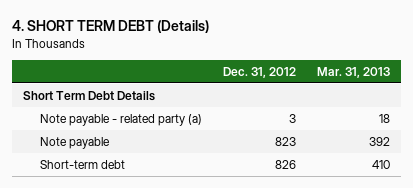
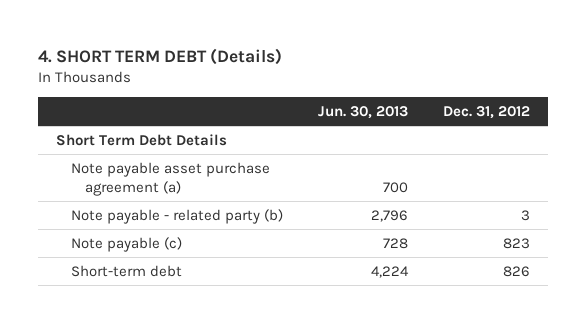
[317,66,391,78] Mar. 31, 2013 -> none
none -> [318,106,409,120] Jun. 30, 2013
none -> [70,161,270,197] Note payable asset purchase agreement (a)
[39,113,202,126] Note payable - related party (a) -> [70,208,283,224] Note payable - related party (b)
[39,136,110,149] Note payable -> [70,236,182,252] Note payable (c)

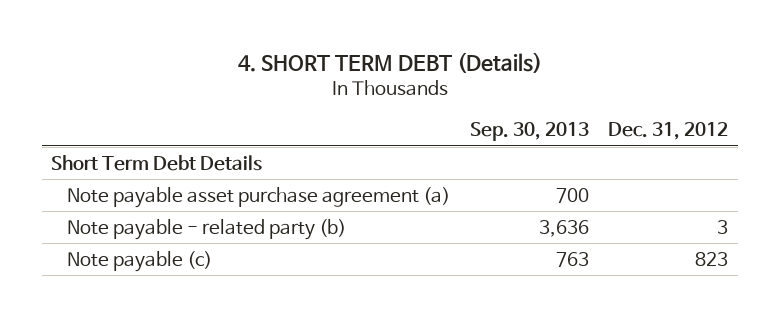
[318,106,409,120] Jun. 30, 2013 -> none
none -> [469,122,589,142] Sep. 30, 2013
[70,264,182,277] Short-term debt -> none

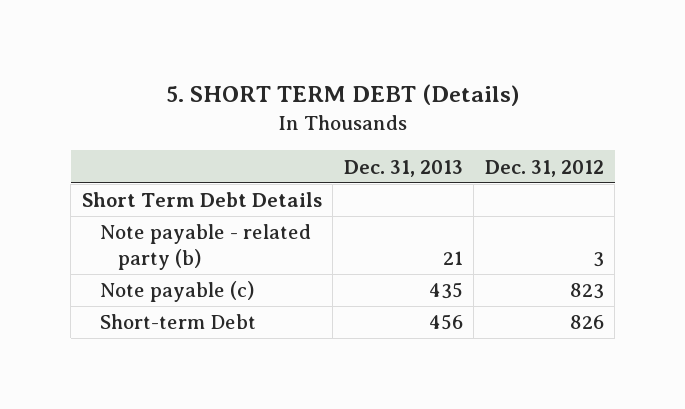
[237,52,542,74] 4. SHORT TERM DEBT (Details) -> [165,84,519,107] 5. SHORT TERM DEBT (Details)
[469,122,589,142] Sep. 30, 2013 -> none
none -> [343,159,463,177] Dec. 31, 2013
[67,186,451,208] Note payable asset purchase agreement (a) -> none
none -> [99,314,256,330] Short-term Debt

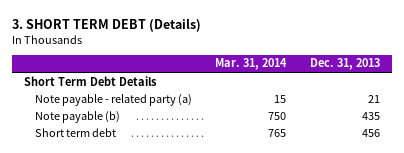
[165,84,519,107] 5. SHORT TERM DEBT (Details) -> [12,18,202,33] 3. SHORT TERM DEBT (Details)
[484,159,604,177] Dec. 31, 2012 -> none
none -> [215,58,288,71] Mar. 31, 2014
[99,224,311,271] Note payable - related party (b) -> [34,93,192,106] Note payable - related party (a)
[99,281,254,303] Note payable (c) -> [34,110,120,123] Note payable (b)
[99,314,256,330] Short-term Debt -> [34,127,116,137] Short term debt

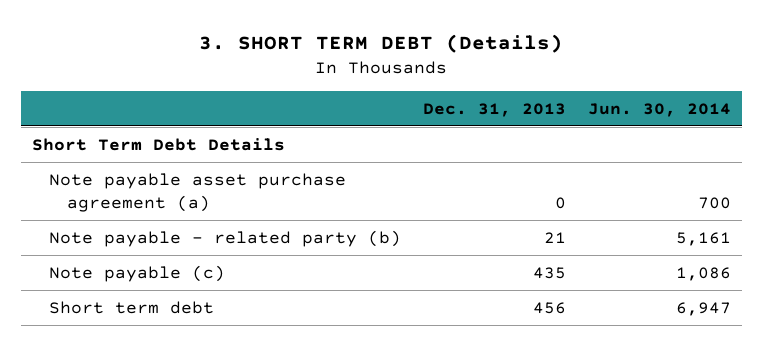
[215,58,288,71] Mar. 31, 2014 -> none
none -> [588,102,732,117] Jun. 30, 2014
none -> [49,172,347,212] Note payable asset purchase agreement (a)
[34,93,192,106] Note payable - related party (a) -> [49,229,402,247] Note payable - related party (b)
[34,110,120,123] Note payable (b) -> [49,264,226,282] Note payable (c)

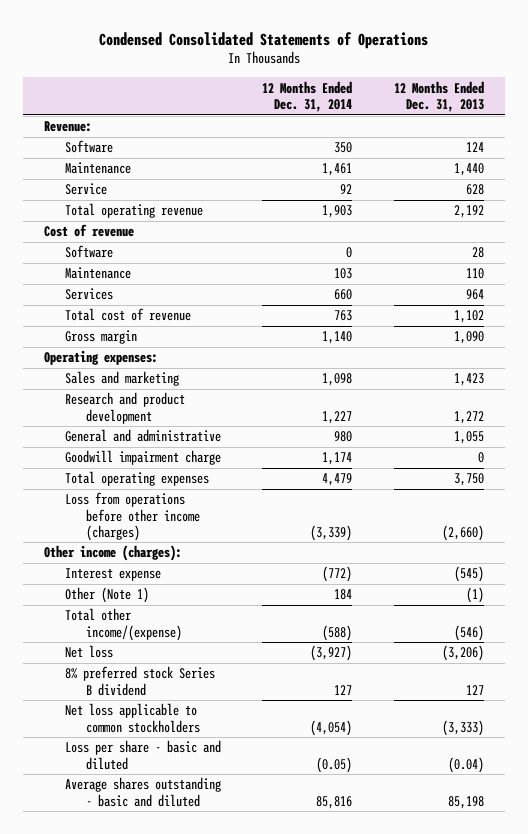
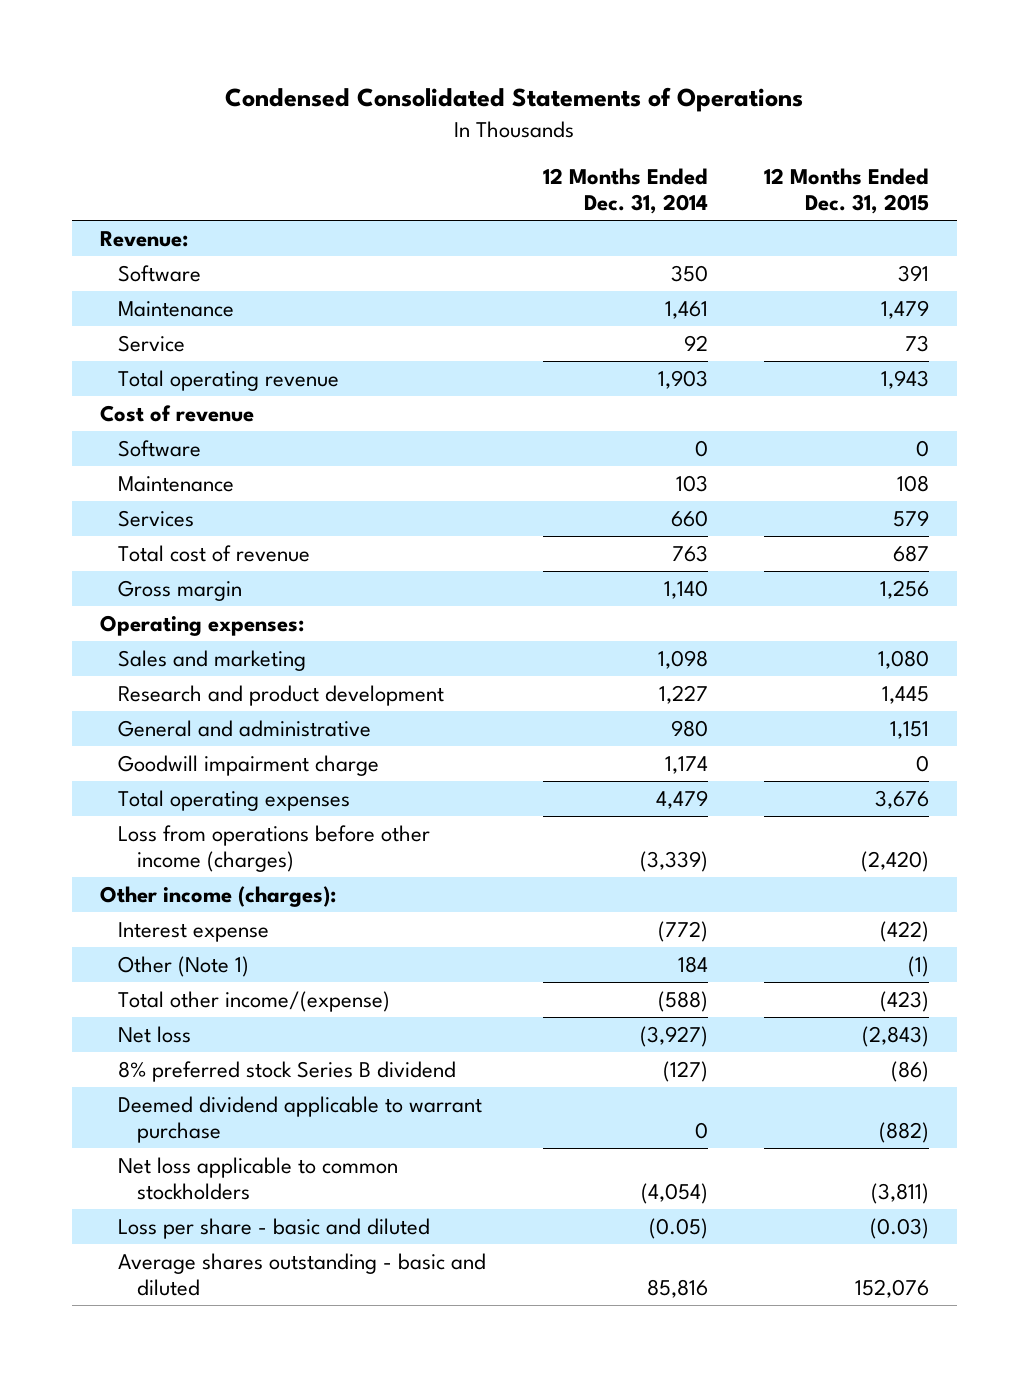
[393,80,484,112] 12 Months Ended Dec. 31, 2013 -> none
none -> [764,168,930,215] 12 Months Ended Dec. 31, 2015
[334,684,353,695] 127 -> [662,1060,708,1082] (127)
none -> [118,1095,483,1143] Deemed dividend applicable to warrant purchase

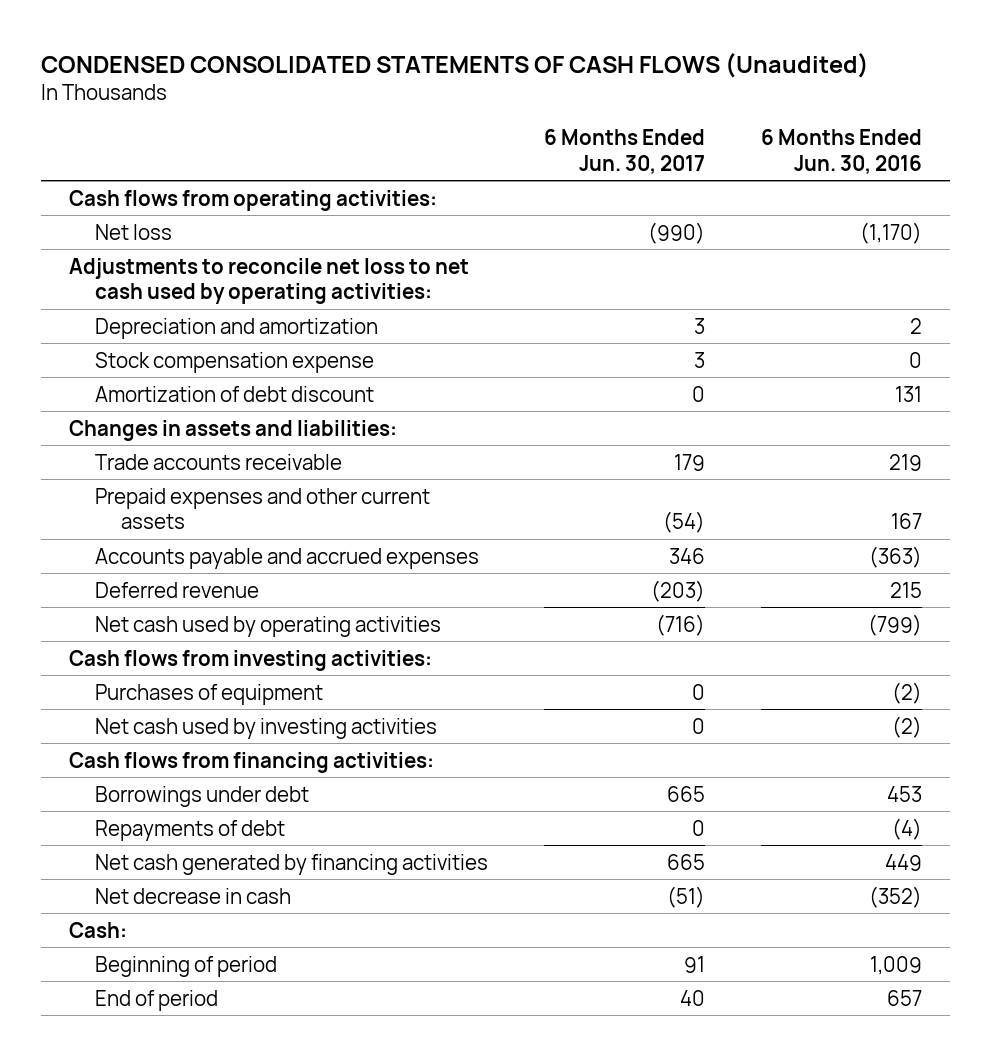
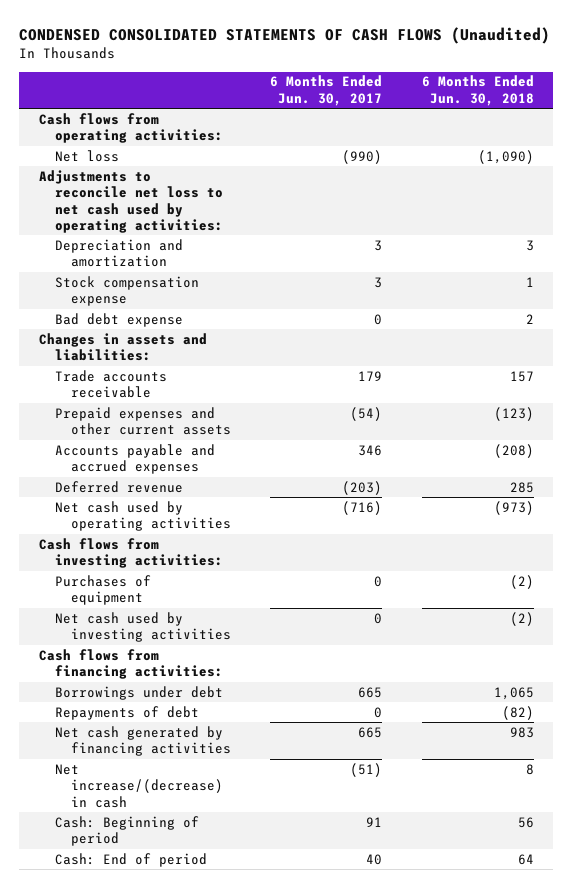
[760,129,922,174] 6 Months Ended Jun. 30, 2016 -> none
none -> [421,75,534,106] 6 Months Ended Jun. 30, 2018
[94,385,374,402] Amortization of debt discount -> none
none -> [55,312,184,327] Bad debt expense
[68,921,127,938] Cash: -> none
[94,887,291,904] Net decrease in cash -> [55,763,224,808] Net increase/(decrease) in cash
[94,955,277,977] Beginning of period -> [55,815,200,847] Cash: Beginning of period
[94,989,218,1011] End of period -> [55,852,208,867] Cash: End of period

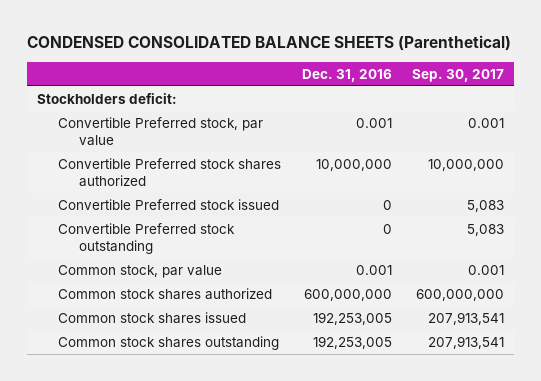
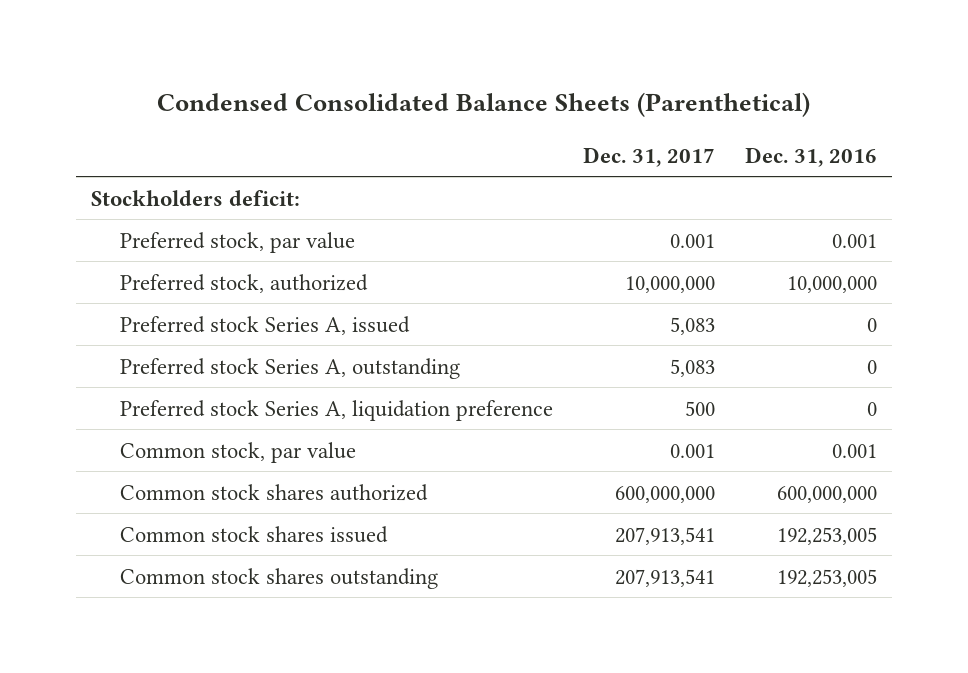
[27,35,512,52] CONDENSED CONSOLIDATED BALANCE SHEETS (Parenthetical) -> [156,92,810,118] Condensed Consolidated Balance Sheets (Parenthetical)
[412,68,505,82] Sep. 30, 2017 -> none
none -> [582,146,715,167] Dec. 31, 2017
[58,116,264,146] Convertible Preferred stock, par value -> [119,231,355,253] Preferred stock, par value
[58,157,282,187] Convertible Preferred stock shares authorized -> [119,273,368,293] Preferred stock, authorized
[58,198,280,210] Convertible Preferred stock issued -> [119,315,410,335] Preferred stock Series A, issued
[58,222,236,254] Convertible Preferred stock outstanding -> [119,357,460,379] Preferred stock Series A, outstanding
none -> [119,399,553,421] Preferred stock Series A, liquidation preference

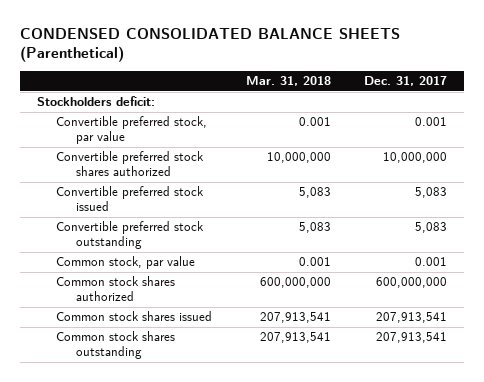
[156,92,810,118] Condensed Consolidated Balance Sheets (Parenthetical) -> [19,28,400,63] CONDENSED CONSOLIDATED BALANCE SHEETS (Parenthetical)
[744,146,877,167] Dec. 31, 2016 -> none
none -> [245,75,331,86] Mar. 31, 2018
[119,399,553,421] Preferred stock Series A, liquidation preference -> none
[119,231,355,253] Preferred stock, par value -> [56,116,208,144] Convertible preferred stock, par value
[119,273,368,293] Preferred stock, authorized -> [56,151,205,176] Convertible preferred stock shares authorized
[119,315,410,335] Preferred stock Series A, issued -> [56,186,205,211] Convertible preferred stock issued
[119,357,460,379] Preferred stock Series A, outstanding -> [56,221,205,249] Convertible preferred stock outstanding

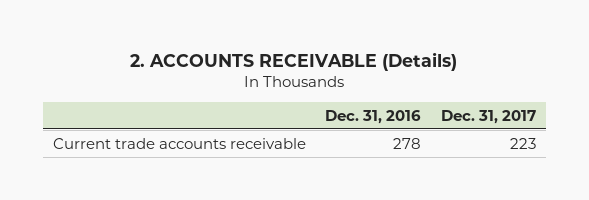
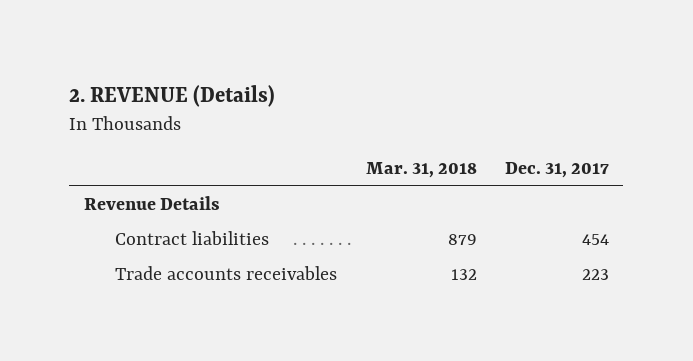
[130,51,458,71] 2. ACCOUNTS RECEIVABLE (Details) -> [69,84,276,107] 2. REVENUE (Details)
[325,109,422,124] Dec. 31, 2016 -> none
none -> [365,162,477,179] Mar. 31, 2018
none -> [83,196,220,211] Revenue Details
none -> [115,231,270,246] Contract liabilities
[53,137,307,149] Current trade accounts receivable -> [115,266,338,281] Trade accounts receivables

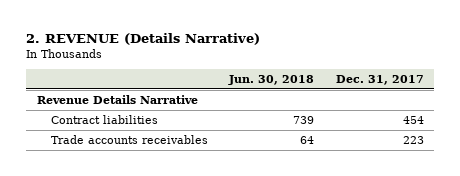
[69,84,276,107] 2. REVENUE (Details) -> [26,33,261,46] 2. REVENUE (Details Narrative)
[365,162,477,179] Mar. 31, 2018 -> none
none -> [228,74,315,85] Jun. 30, 2018
[83,196,220,211] Revenue Details -> [36,94,198,104] Revenue Details Narrative

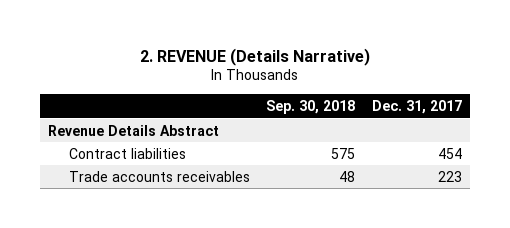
[228,74,315,85] Jun. 30, 2018 -> none
none -> [266,100,356,115] Sep. 30, 2018
[36,94,198,104] Revenue Details Narrative -> [48,124,220,136] Revenue Details Abstract

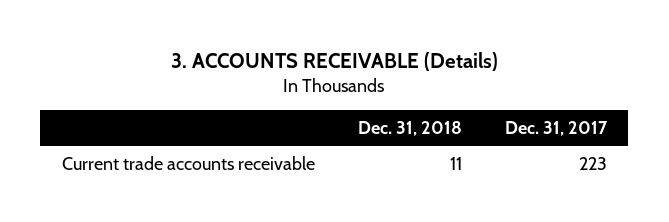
[139,47,370,66] 2. REVENUE (Details Narrative) -> [171,52,499,72] 3. ACCOUNTS RECEIVABLE (Details)
[266,100,356,115] Sep. 30, 2018 -> none
none -> [357,120,462,136] Dec. 31, 2018
[48,124,220,136] Revenue Details Abstract -> none
[68,147,186,159] Contract liabilities -> none
[68,170,250,182] Trade accounts receivables -> [61,156,315,171] Current trade accounts receivable

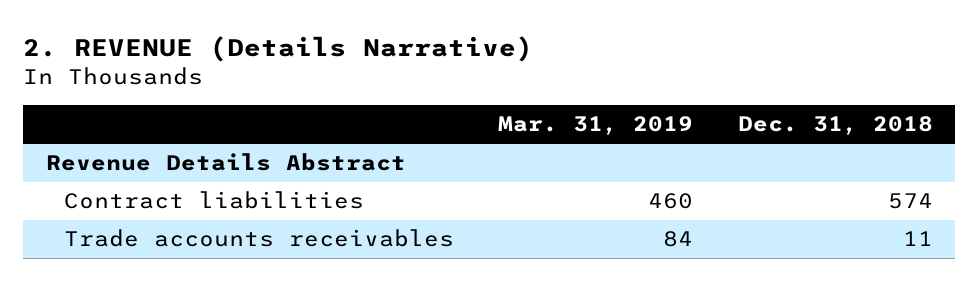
[171,52,499,72] 3. ACCOUNTS RECEIVABLE (Details) -> [23,35,534,62] 2. REVENUE (Details Narrative)
[504,120,608,136] Dec. 31, 2017 -> none
none -> [498,116,694,136] Mar. 31, 2019
none -> [45,153,406,172] Revenue Details Abstract
none -> [63,191,364,210] Contract liabilities
[61,156,315,171] Current trade accounts receivable -> [63,229,454,248] Trade accounts receivables

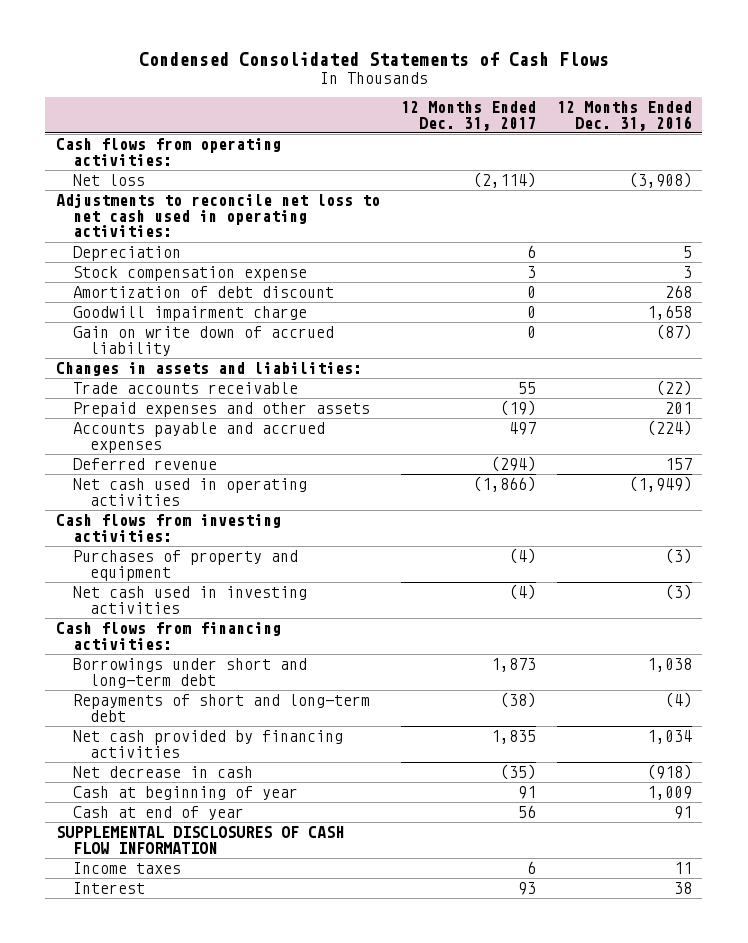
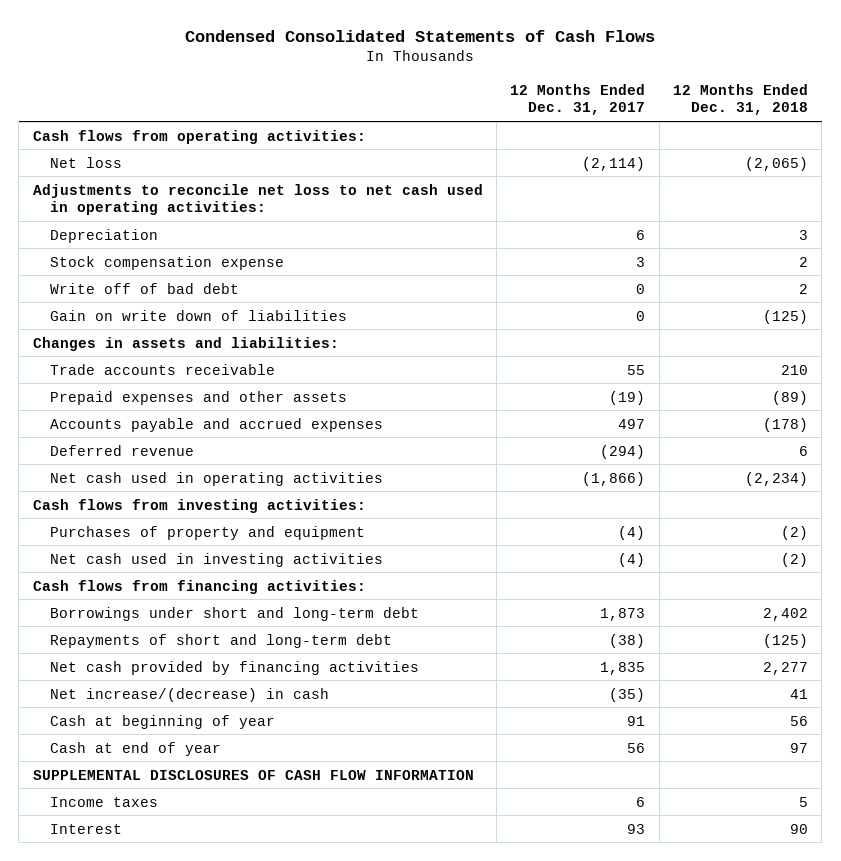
[556,100,692,131] 12 Months Ended Dec. 31, 2016 -> none
none -> [672,83,808,116] 12 Months Ended Dec. 31, 2018
[72,286,334,299] Amortization of debt discount -> none
[72,306,307,322] Goodwill impairment charge -> none
none -> [50,282,240,294] Write off of bad debt
[72,326,334,356] Gain on write down of accrued liability -> [50,309,348,321] Gain on write down of liabilities
[72,766,253,779] Net decrease in cash -> [50,687,330,702] Net increase/(decrease) in cash

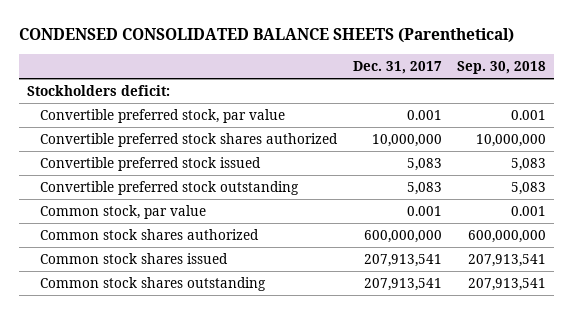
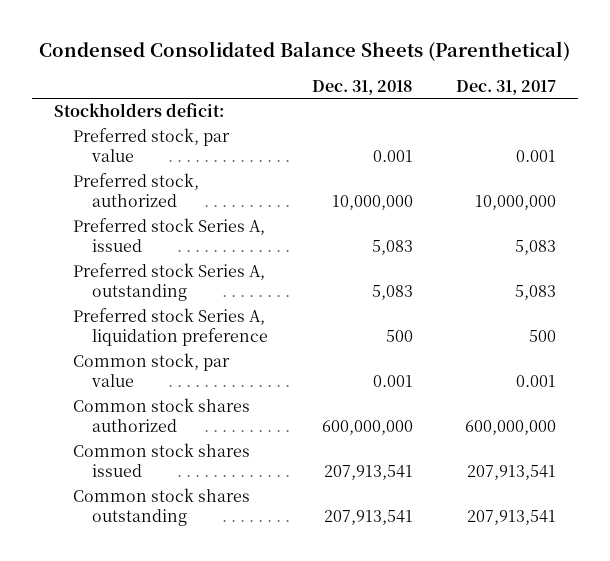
[19,28,515,44] CONDENSED CONSOLIDATED BALANCE SHEETS (Parenthetical) -> [38,41,570,62] Condensed Consolidated Balance Sheets (Parenthetical)
[457,60,547,74] Sep. 30, 2018 -> none
none -> [311,79,413,95] Dec. 31, 2018
[39,109,285,124] Convertible preferred stock, par value -> [72,128,230,163] Preferred stock, par value
[39,133,338,148] Convertible preferred stock shares authorized -> [72,173,199,208] Preferred stock, authorized
[39,157,261,172] Convertible preferred stock issued -> [72,218,265,253] Preferred stock Series A, issued
[39,181,299,196] Convertible preferred stock outstanding -> [72,263,265,302] Preferred stock Series A, outstanding
none -> [72,308,269,347] Preferred stock Series A, liquidation preference

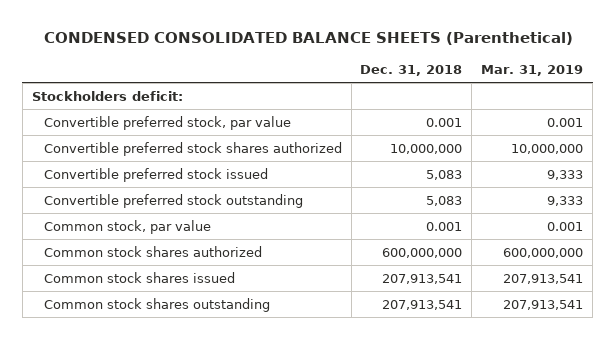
[38,41,570,62] Condensed Consolidated Balance Sheets (Parenthetical) -> [43,31,573,45] CONDENSED CONSOLIDATED BALANCE SHEETS (Parenthetical)
[456,79,557,95] Dec. 31, 2017 -> none
none -> [481,64,584,76] Mar. 31, 2019
[72,308,269,347] Preferred stock Series A, liquidation preference -> none
[72,128,230,163] Preferred stock, par value -> [43,115,291,130] Convertible preferred stock, par value
[72,173,199,208] Preferred stock, authorized -> [43,141,342,156] Convertible preferred stock shares authorized
[72,218,265,253] Preferred stock Series A, issued -> [43,167,268,182] Convertible preferred stock issued
[72,263,265,302] Preferred stock Series A, outstanding -> [43,193,303,208] Convertible preferred stock outstanding

